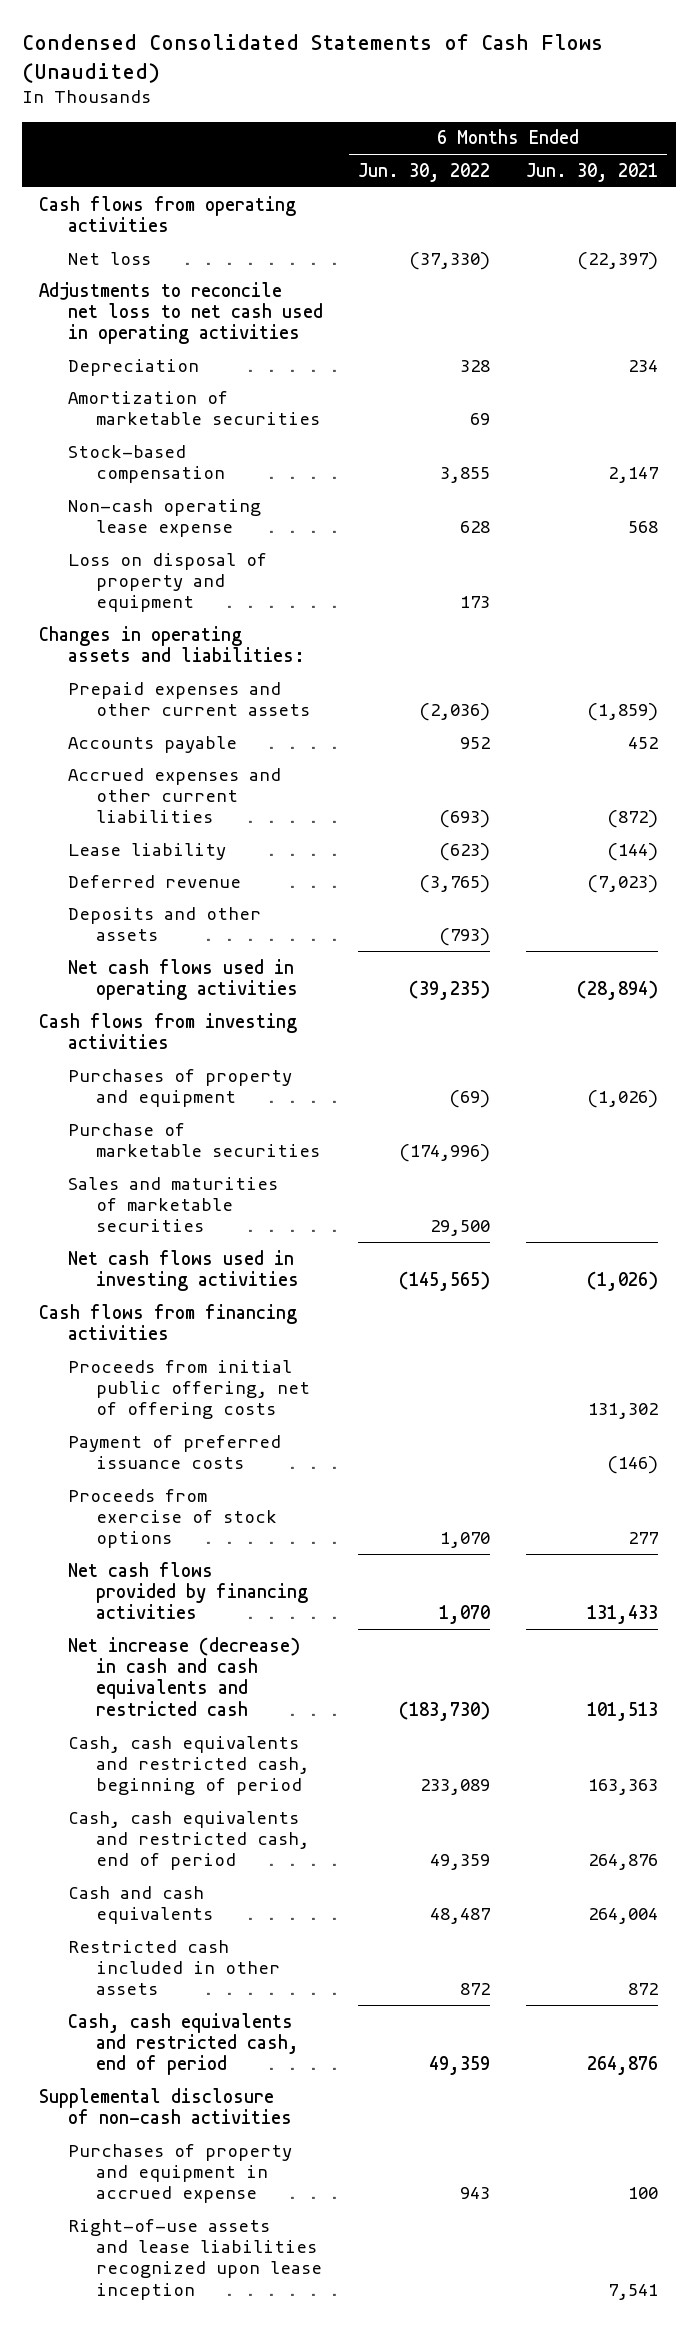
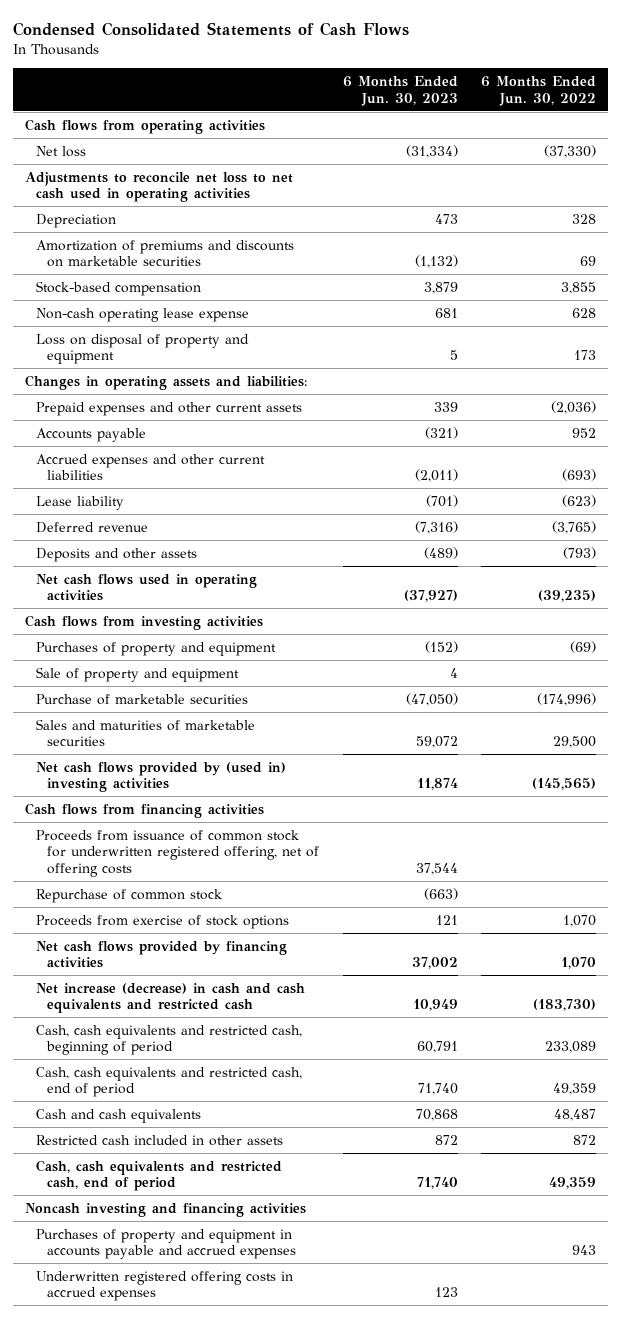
[21,34,603,83] Condensed Consolidated Statements of Cash Flows (Unaudited) -> [13,22,410,37] Condensed Consolidated Statements of Cash Flows
[525,162,658,182] Jun. 30, 2021 -> none
none -> [342,76,458,106] 6 Months Ended Jun. 30, 2023
[67,390,320,425] Amortization of marketable securities -> [35,239,294,268] Amortization of premiums and discounts on marketable securities
none -> [35,666,239,682] Sale of property and equipment
[67,1249,299,1291] Net cash flows used in investing activities -> [35,761,286,793] Net cash flows provided by (used in) investing activities
[67,1359,310,1420] Proceeds from initial public offering, net of offering costs -> none
[67,1434,281,1469] Payment of preferred issuance costs -> none
none -> [35,829,319,877] Proceeds from issuance of common stock for underwritten registered offering, net of offering costs
none -> [35,888,222,903] Repurchase of common stock
[39,2087,292,2124] Supplemental disclosure of non-cash activities -> none
[67,2218,322,2300] Right-of-use assets and lease liabilities recognized upon lease inception -> none
none -> [24,1202,306,1217] Noncash investing and financing activities
[67,2143,292,2204] Purchases of property and equipment in accrued expense -> [35,1228,296,1260] Purchases of property and equipment in accounts payable and accrued expenses
none -> [35,1270,293,1302] Underwritten registered offering costs in accrued expenses

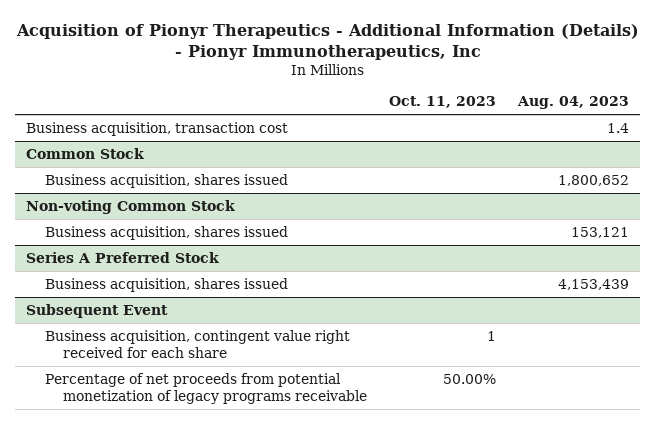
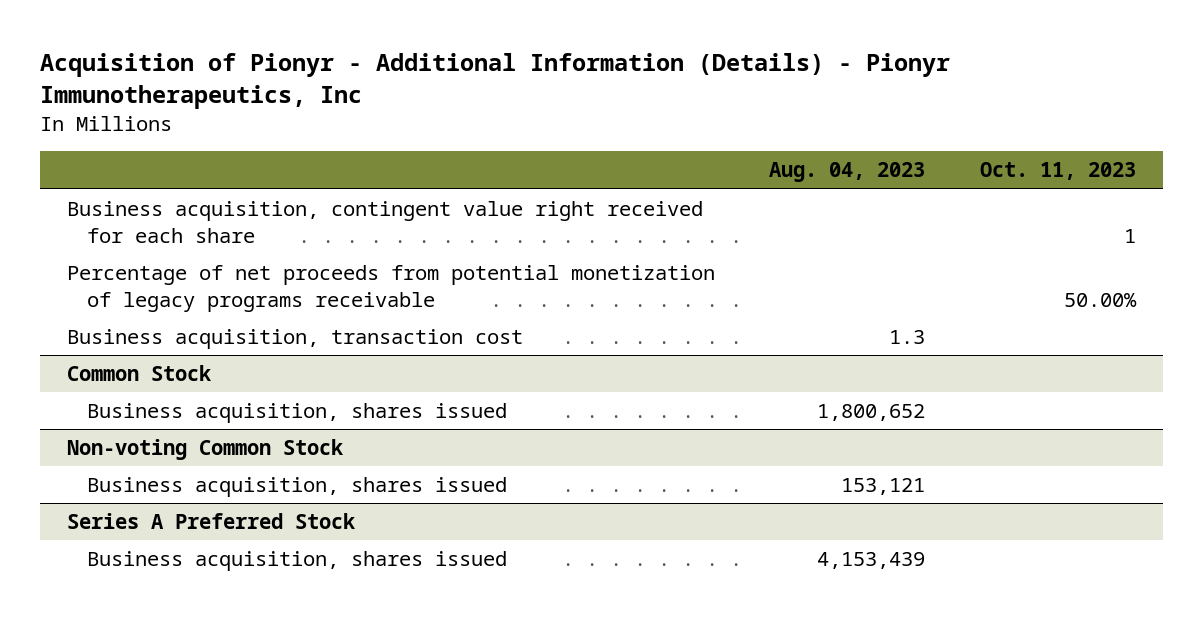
[15,24,639,60] Acquisition of Pionyr Therapeutics - Additional Information (Details) - Pionyr Immunotherapeutics, Inc -> [39,53,950,110] Acquisition of Pionyr - Additional Information (Details) - Pionyr Immunotherapeutics, Inc
none -> [66,201,703,243] Business acquisition, contingent value right received for each share
none -> [66,265,715,312] Percentage of net proceeds from potential monetization of legacy programs receivable
[607,122,630,133] 1.4 -> [889,330,926,345] 1.3
[26,303,169,318] Subsequent Event -> none
[44,329,350,359] Business acquisition, contingent value right received for each share -> none
[44,372,368,405] Percentage of net proceeds from potential monetization of legacy programs receivable -> none

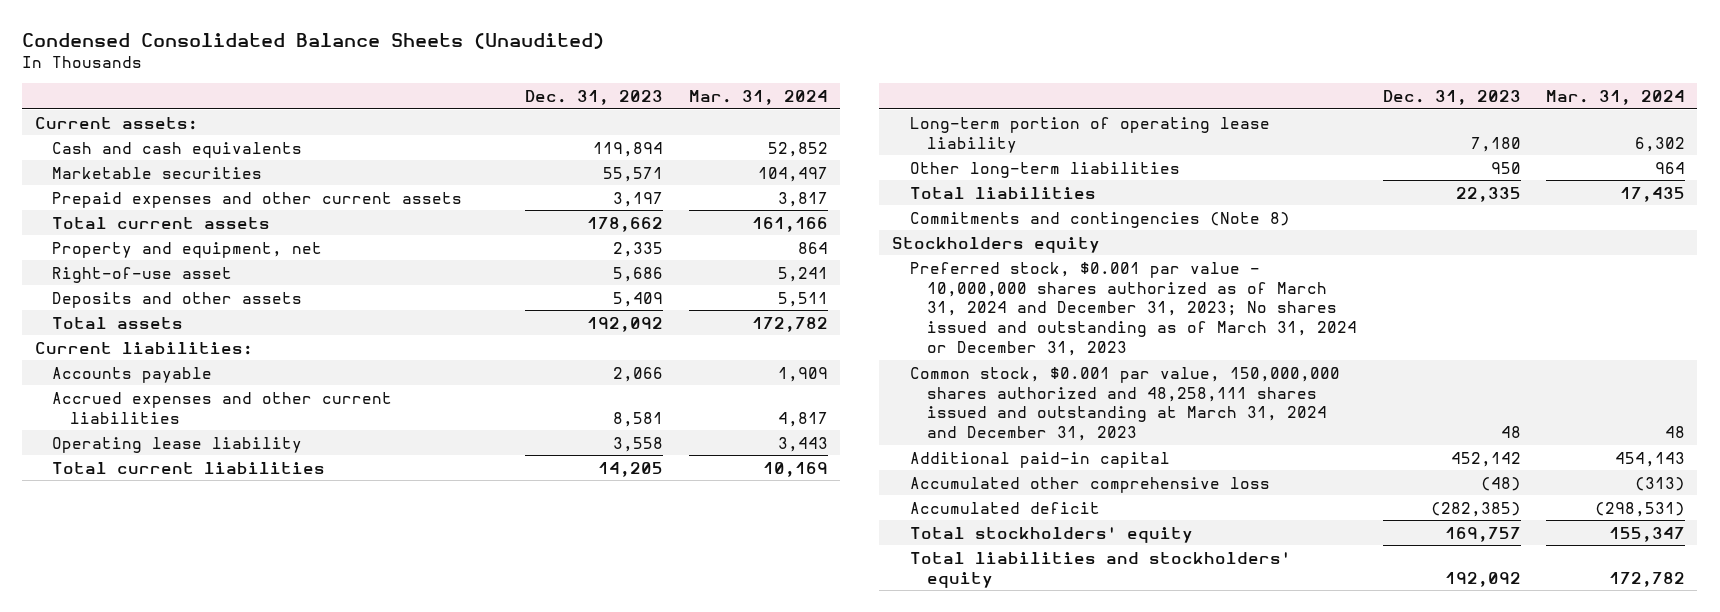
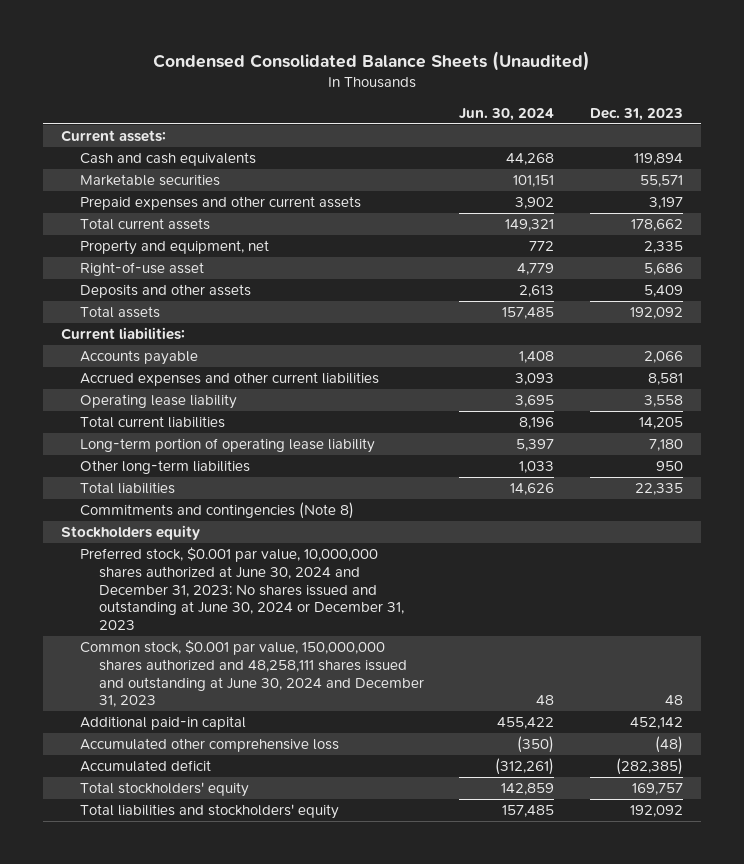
[688,90,828,106] Mar. 31, 2024 -> none
none -> [459,107,555,121] Jun. 30, 2024
[909,261,1358,357] Preferred stock, $0.001 par value - 10,000,000 shares authorized as of March 31, 2024 and December 31, 2023; No shares issued and outstanding as of March 31, 2024 or December 31, 2023 -> [79,546,404,631] Preferred stock, $0.001 par value, 10,000,000 shares authorized at June 30, 2024 and December 31, 2023; No shares issued and outstanding at June 30, 2024 or December 31, 2023
[909,366,1340,442] Common stock, $0.001 par value, 150,000,000 shares authorized and 48,258,111 shares issued and outstanding at March 31, 2024 and December 31, 2023 -> [79,639,424,708] Common stock, $0.001 par value, 150,000,000 shares authorized and 48,258,111 shares issued and outstanding at June 30, 2024 and December 31, 2023

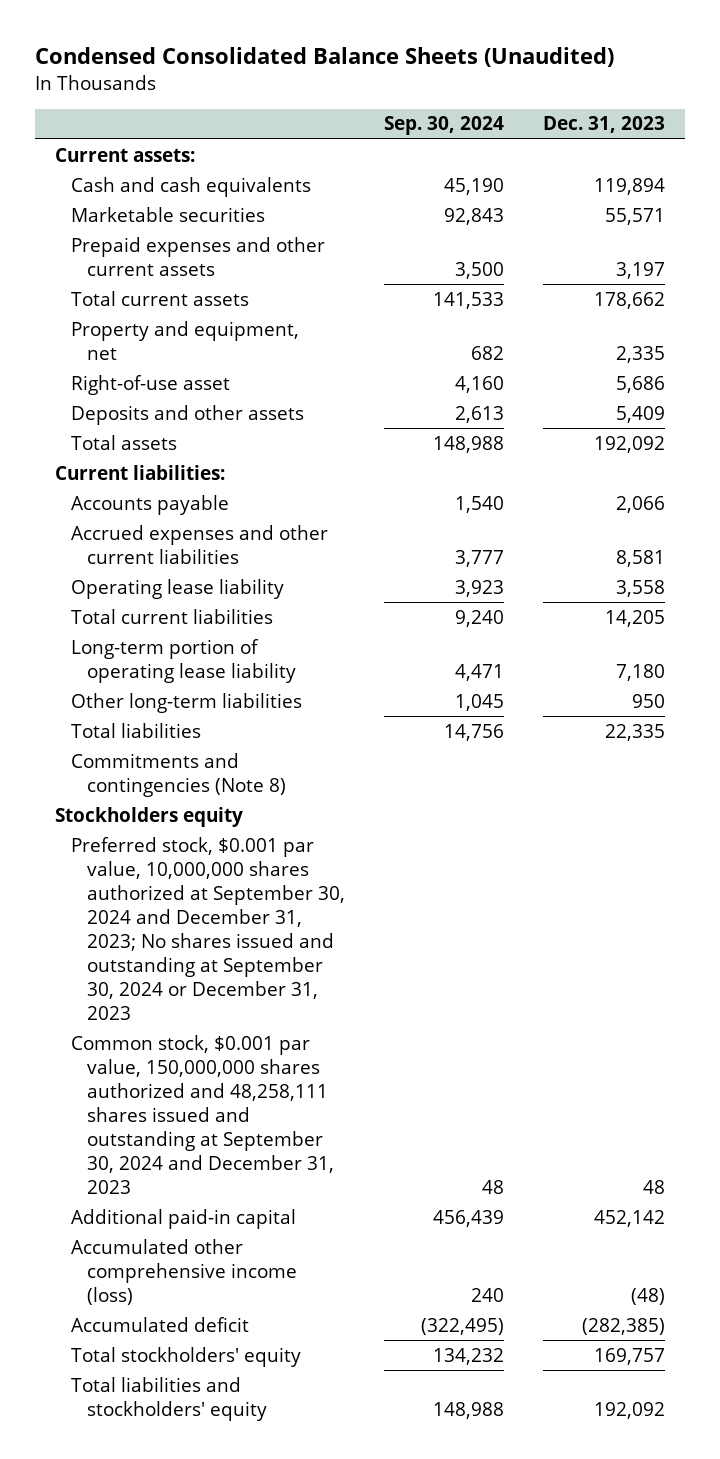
[459,107,555,121] Jun. 30, 2024 -> none
none -> [384,116,505,136] Sep. 30, 2024
[79,546,404,631] Preferred stock, $0.001 par value, 10,000,000 shares authorized at June 30, 2024 and December 31, 2023; No shares issued and outstanding at June 30, 2024 or December 31, 2023 -> [70,836,345,1020] Preferred stock, $0.001 par value, 10,000,000 shares authorized at September 30, 2024 and December 31, 2023; No shares issued and outstanding at September 30, 2024 or December 31, 2023
[79,639,424,708] Common stock, $0.001 par value, 150,000,000 shares authorized and 48,258,111 shares issued and outstanding at June 30, 2024 and December 31, 2023 -> [70,1034,334,1194] Common stock, $0.001 par value, 150,000,000 shares authorized and 48,258,111 shares issued and outstanding at September 30, 2024 and December 31, 2023
[79,737,339,752] Accumulated other comprehensive loss -> [70,1238,297,1305] Accumulated other comprehensive income (loss)

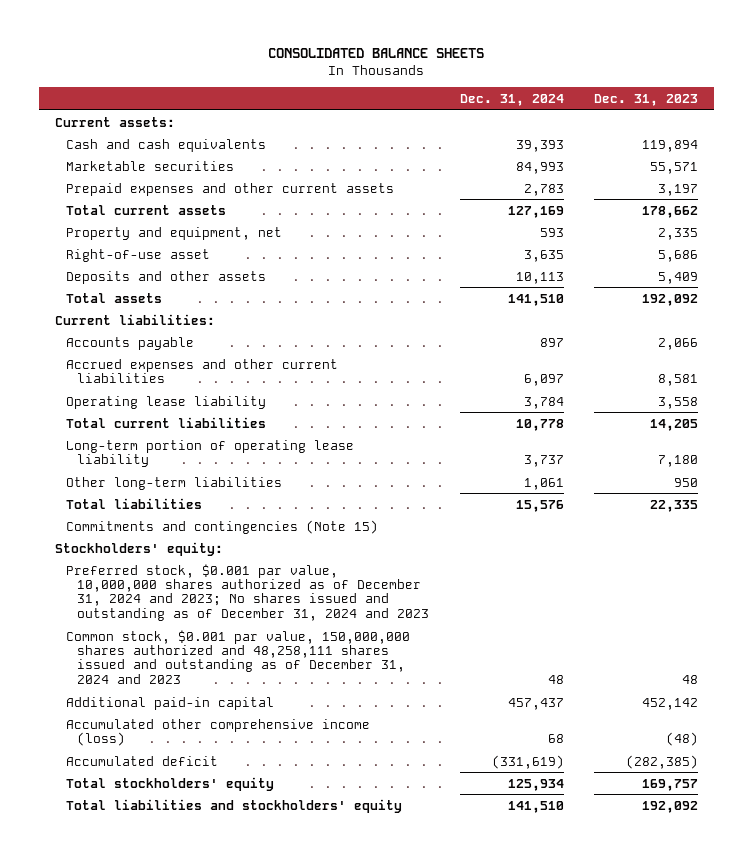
[35,47,615,68] Condensed Consolidated Balance Sheets (Unaudited) -> [268,48,485,59] CONSOLIDATED BALANCE SHEETS
[384,116,505,136] Sep. 30, 2024 -> none
none -> [459,93,564,106] Dec. 31, 2024
[70,752,286,797] Commitments and contingencies (Note 8) -> [65,519,378,534] Commitments and contingencies (Note 15)
[54,806,243,827] Stockholders equity -> [54,541,223,556] Stockholders' equity:
[70,836,345,1020] Preferred stock, $0.001 par value, 10,000,000 shares authorized at September 30, 2024 and December 31, 2023; No shares issued and outstanding at September 30, 2024 or December 31, 2023 -> [65,563,430,621] Preferred stock, $0.001 par value, 10,000,000 shares authorized as of December 31, 2024 and 2023; No shares issued and outstanding as of December 31, 2024 and 2023
[70,1034,334,1194] Common stock, $0.001 par value, 150,000,000 shares authorized and 48,258,111 shares issued and outstanding at September 30, 2024 and December 31, 2023 -> [65,629,410,684] Common stock, $0.001 par value, 150,000,000 shares authorized and 48,258,111 shares issued and outstanding as of December 31, 2024 and 2023

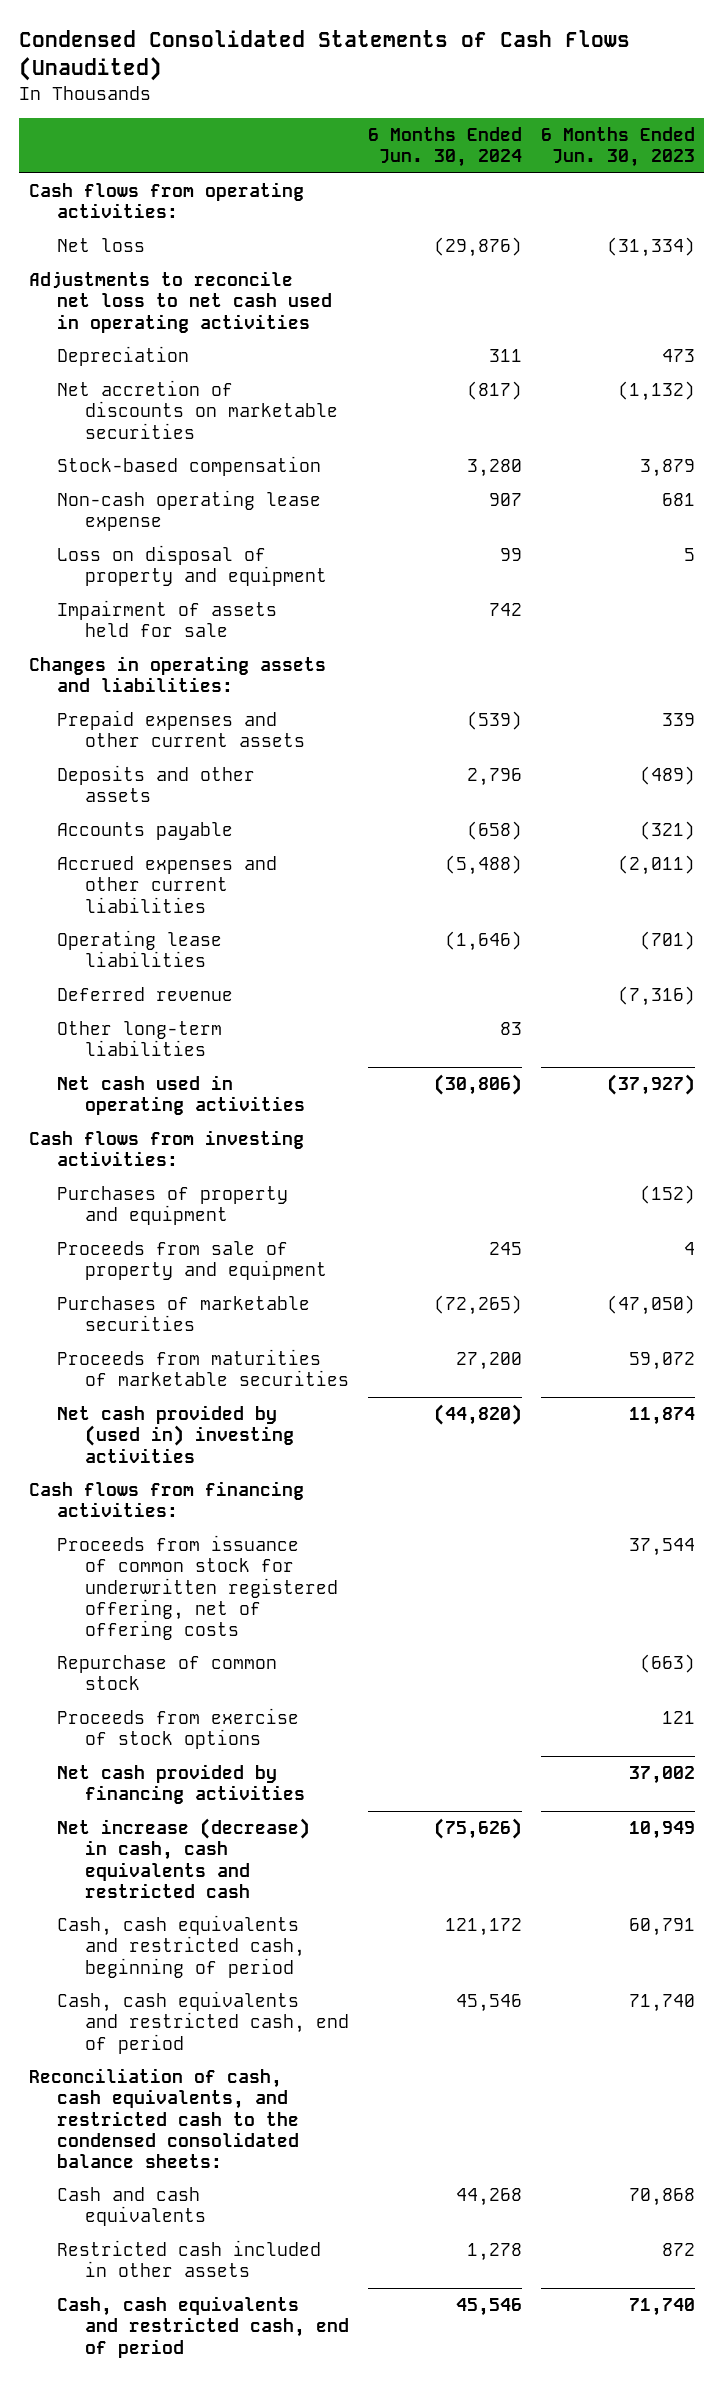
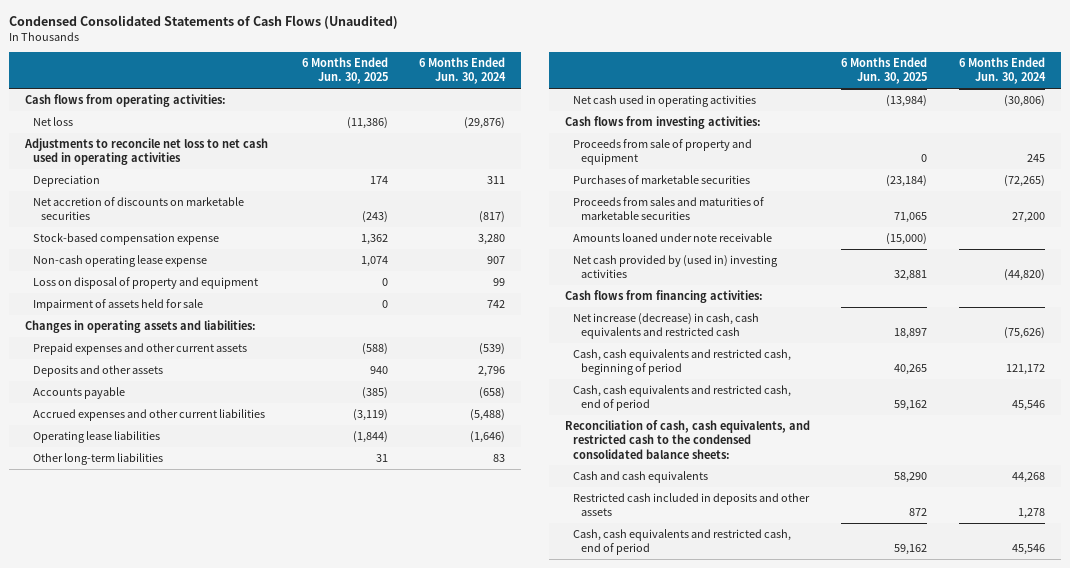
[540,126,695,168] 6 Months Ended Jun. 30, 2023 -> none
none -> [301,56,388,85] 6 Months Ended Jun. 30, 2025
[57,456,322,477] Stock-based compensation -> [32,232,219,245] Stock-based compensation expense
[57,987,234,1002] Deferred revenue -> none
[57,1186,289,1226] Purchases of property and equipment -> none
[57,1349,350,1387] Proceeds from maturities of marketable securities -> [572,196,764,221] Proceeds from sales and maturities of marketable securities
none -> [572,232,772,242] Amounts loaned under note receivable
[57,1535,339,1640] Proceeds from issuance of common stock for underwritten registered offering, net of offering costs -> none
[57,1655,278,1691] Repurchase of common stock -> none
[57,1708,300,1750] Proceeds from exercise of stock options -> none
[57,1764,306,1805] Net cash provided by financing activities -> none
[57,2240,322,2278] Restricted cash included in other assets -> [572,492,810,517] Restricted cash included in deposits and other assets

